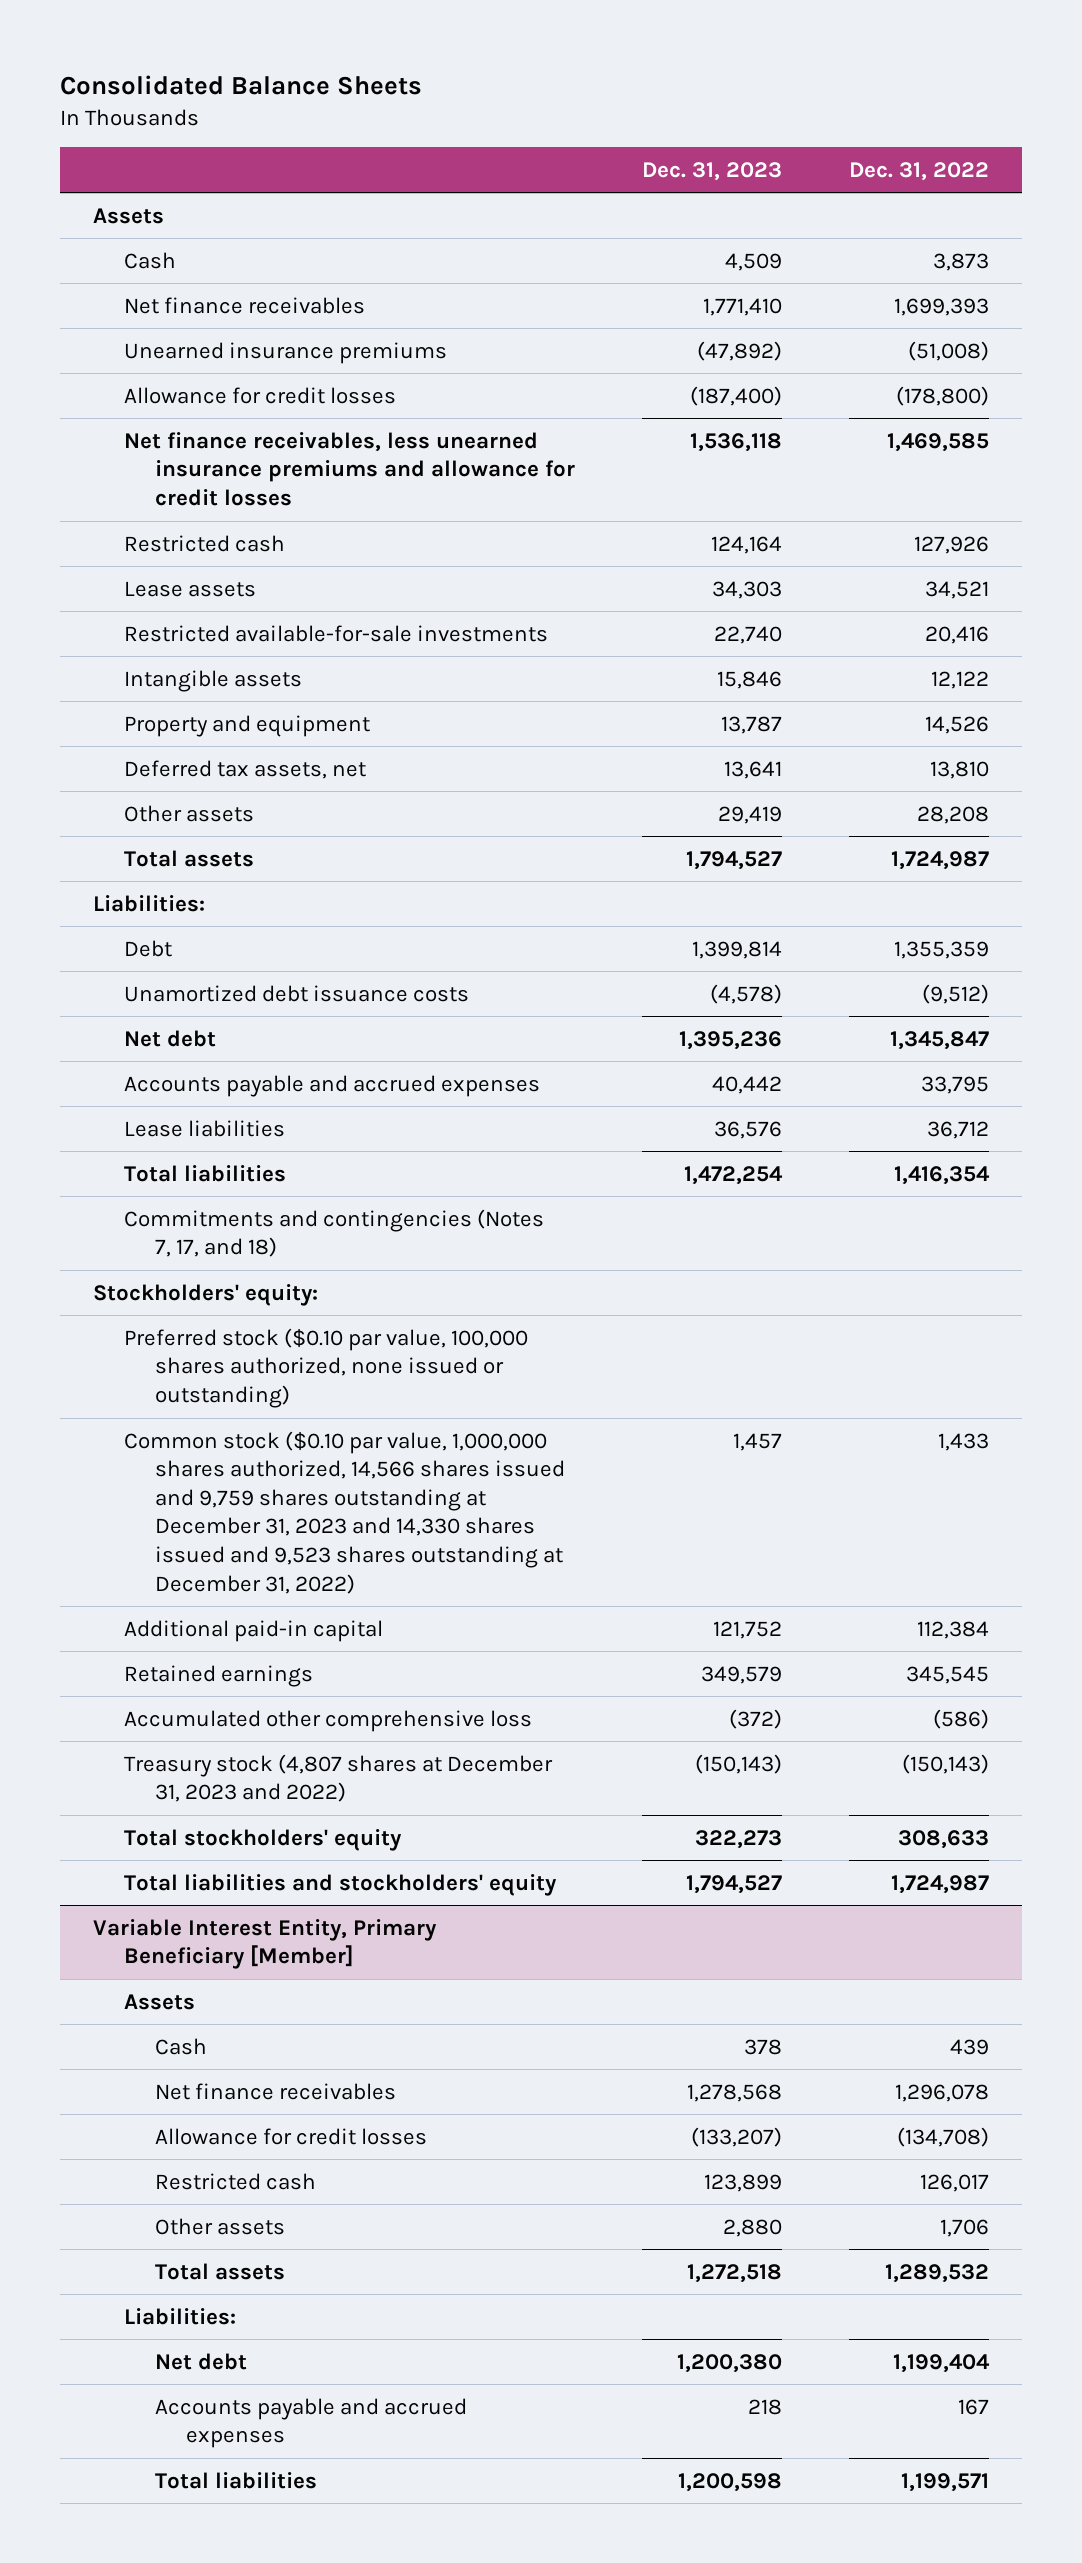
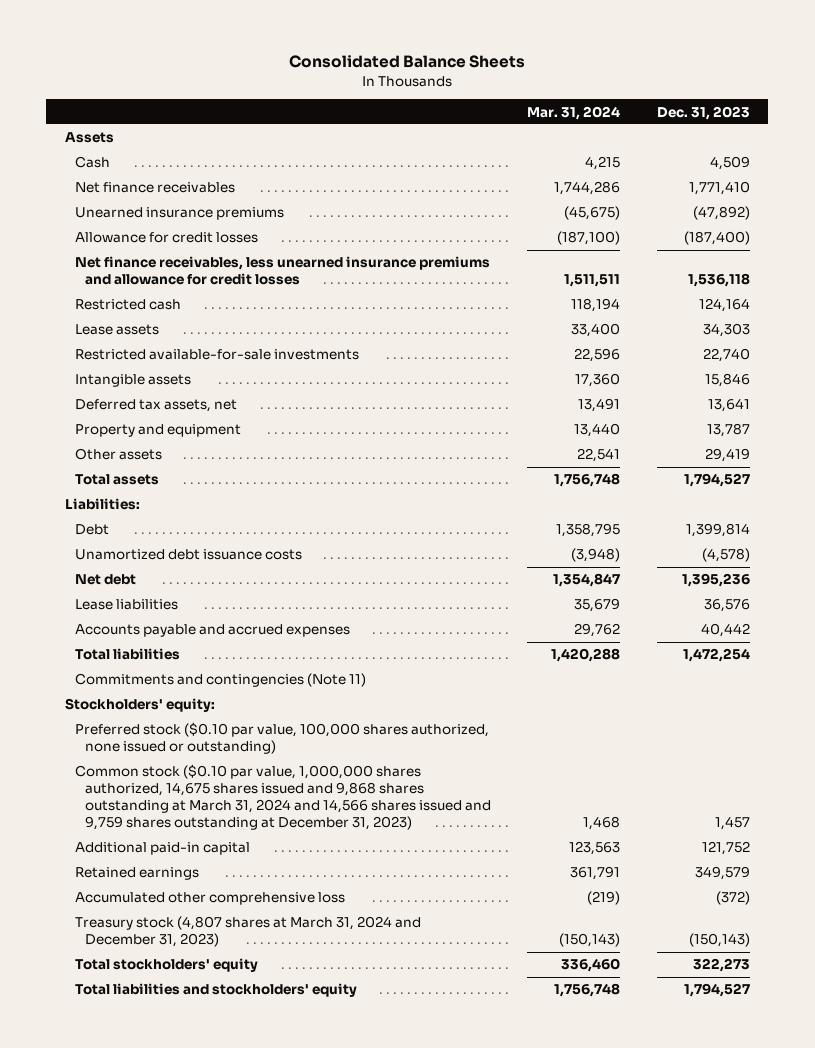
[848,161,989,181] Dec. 31, 2022 -> none
none -> [527,105,621,120] Mar. 31, 2024
[123,714,370,737] Property and equipment -> [74,424,241,438] Property and equipment
[123,1074,540,1097] Accounts payable and accrued expenses -> [74,624,350,638] Accounts payable and accrued expenses
[123,1208,544,1258] Commitments and contingencies (Notes 7, 17, and 18) -> [74,673,366,688] Commitments and contingencies (Note 11)
[123,1430,565,1594] Common stock ($0.10 par value, 1,000,000 shares authorized, 14,566 shares issued and 9,759 shares outstanding at December 31, 2023 and 14,330 shares issued and 9,523 shares outstanding at December 31, 2022) -> [74,764,491,831] Common stock ($0.10 par value, 1,000,000 shares authorized, 14,675 shares issued and 9,868 shares outstanding at March 31, 2024 and 14,566 shares issued and 9,759 shares outstanding at December 31, 2023)
[123,1753,553,1803] Treasury stock (4,807 shares at December 31, 2023 and 2022) -> [74,916,421,948] Treasury stock (4,807 shares at March 31, 2024 and December 31, 2023)
[93,1918,438,1970] Variable Interest Entity, Primary Beneficiary [Member] -> none
[123,1993,195,2010] Assets -> none
[154,2037,207,2055] Cash -> none
[154,2082,396,2100] Net finance receivables -> none
[154,2127,427,2145] Allowance for credit losses -> none
[154,2172,316,2190] Restricted cash -> none
[154,2217,285,2235] Other assets -> none
[154,2262,285,2280] Total assets -> none
[123,2307,236,2325] Liabilities: -> none
[154,2352,247,2370] Net debt -> none
[154,2397,467,2449] Accounts payable and accrued expenses -> none
[154,2471,317,2489] Total liabilities -> none

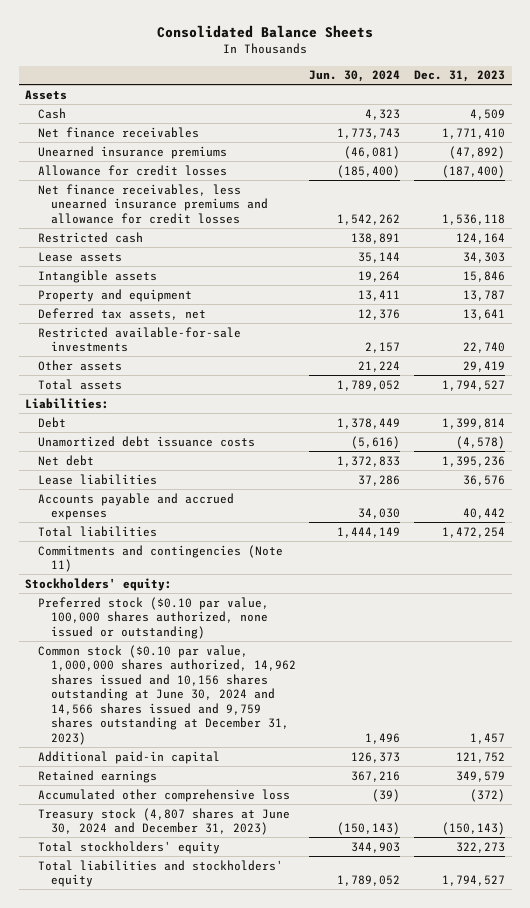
[527,105,621,120] Mar. 31, 2024 -> none
none -> [309,70,401,83] Jun. 30, 2024
[74,399,237,413] Deferred tax assets, net -> [38,307,207,320] Deferred tax assets, net
[74,349,359,361] Restricted available-for-sale investments -> [38,326,242,353] Restricted available-for-sale investments
[74,764,491,831] Common stock ($0.10 par value, 1,000,000 shares authorized, 14,675 shares issued and 9,868 shares outstanding at March 31, 2024 and 14,566 shares issued and 9,759 shares outstanding at December 31, 2023) -> [38,644,296,745] Common stock ($0.10 par value, 1,000,000 shares authorized, 14,962 shares issued and 10,156 shares outstanding at June 30, 2024 and 14,566 shares issued and 9,759 shares outstanding at December 31, 2023)
[74,916,421,948] Treasury stock (4,807 shares at March 31, 2024 and December 31, 2023) -> [38,807,291,836] Treasury stock (4,807 shares at June 30, 2024 and December 31, 2023)

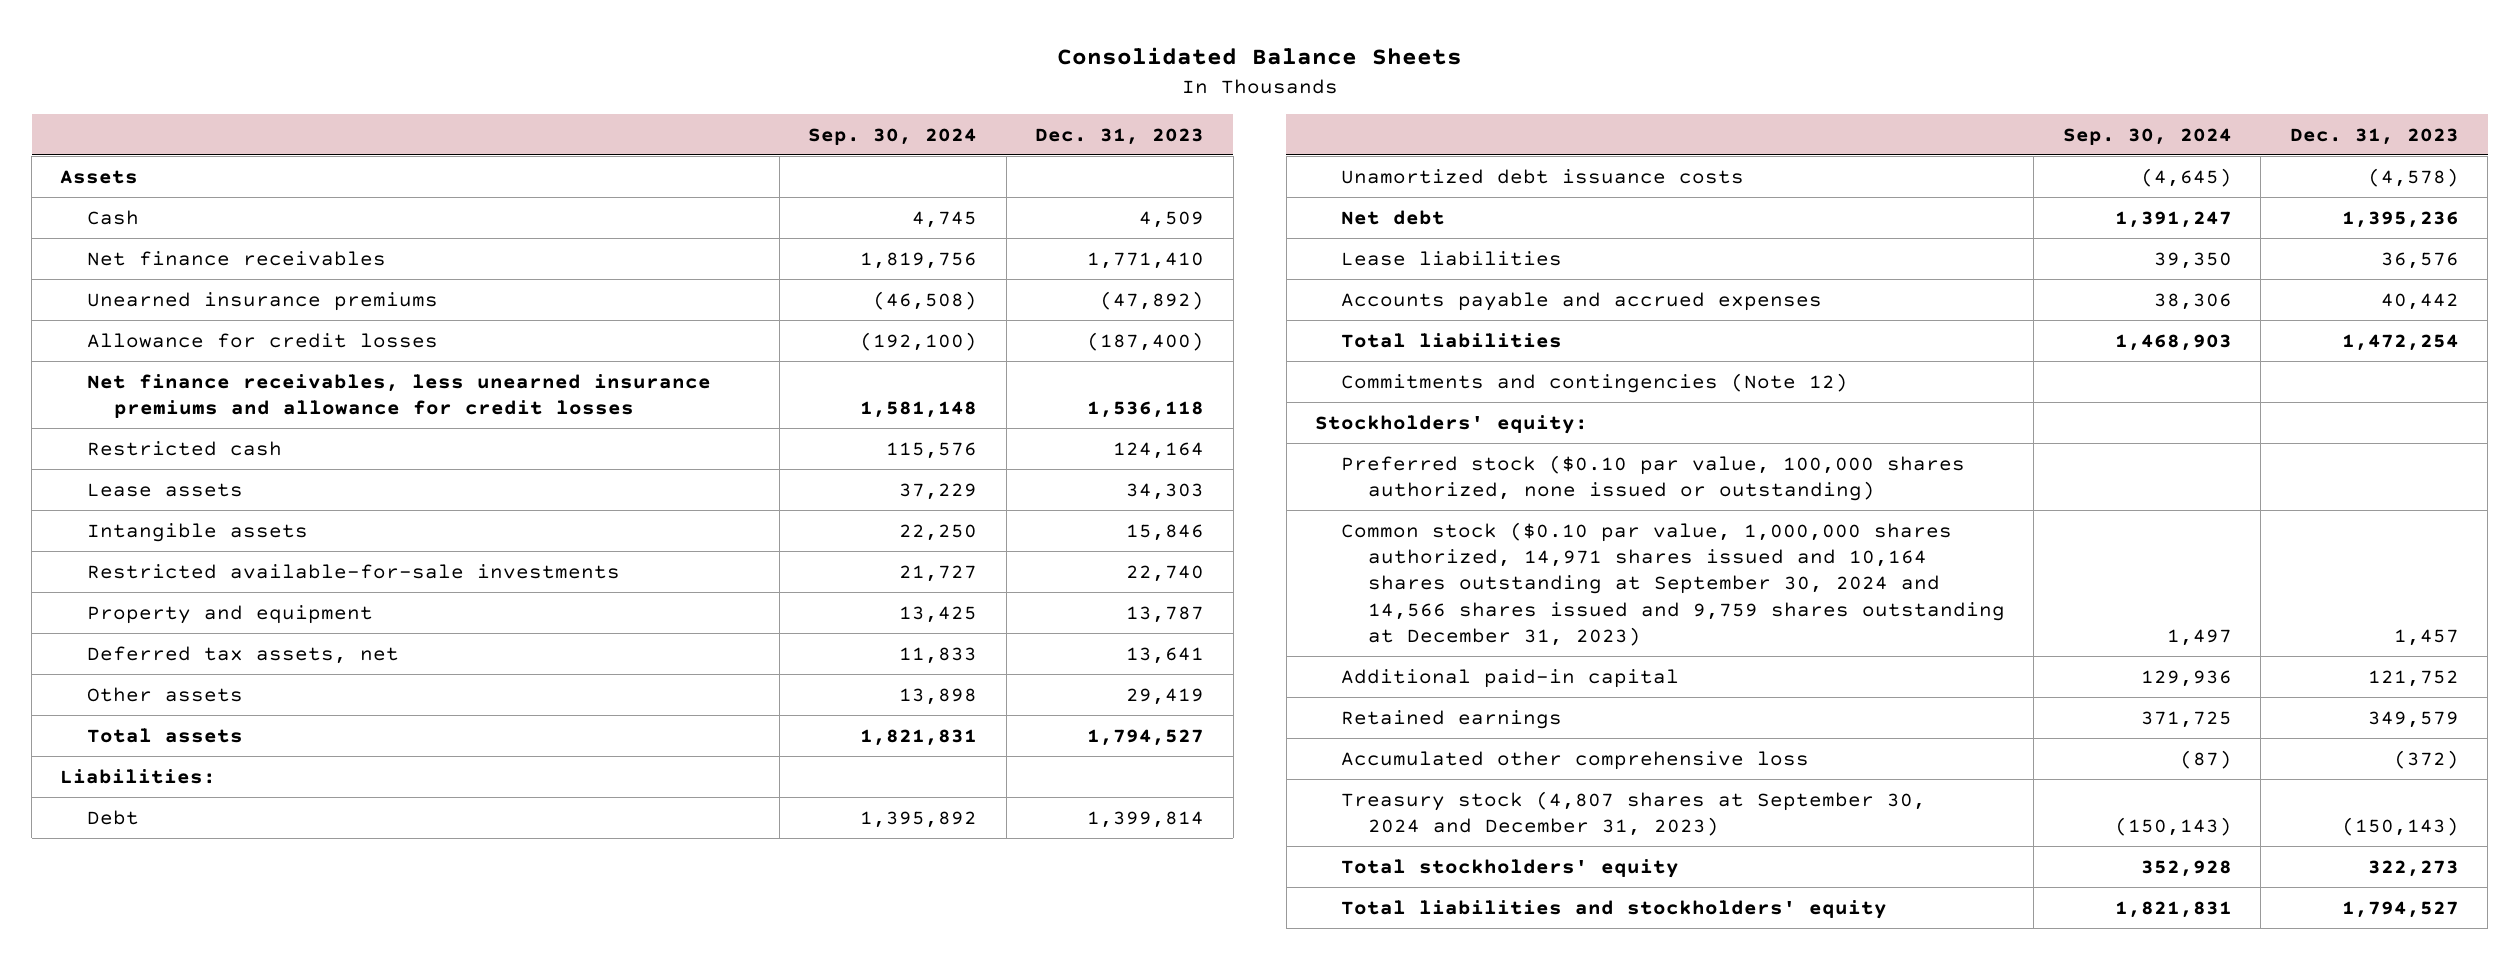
[309,70,401,83] Jun. 30, 2024 -> none
none -> [808,127,978,145] Sep. 30, 2024
[38,326,242,353] Restricted available-for-sale investments -> [87,563,621,579] Restricted available-for-sale investments
[38,544,284,573] Commitments and contingencies (Note 11) -> [1341,372,1849,393] Commitments and contingencies (Note 12)
[38,644,296,745] Common stock ($0.10 par value, 1,000,000 shares authorized, 14,962 shares issued and 10,156 shares outstanding at June 30, 2024 and 14,566 shares issued and 9,759 shares outstanding at December 31, 2023) -> [1341,521,2006,647] Common stock ($0.10 par value, 1,000,000 shares authorized, 14,971 shares issued and 10,164 shares outstanding at September 30, 2024 and 14,566 shares issued and 9,759 shares outstanding at December 31, 2023)
[38,807,291,836] Treasury stock (4,807 shares at June 30, 2024 and December 31, 2023) -> [1341,790,1927,837] Treasury stock (4,807 shares at September 30, 2024 and December 31, 2023)

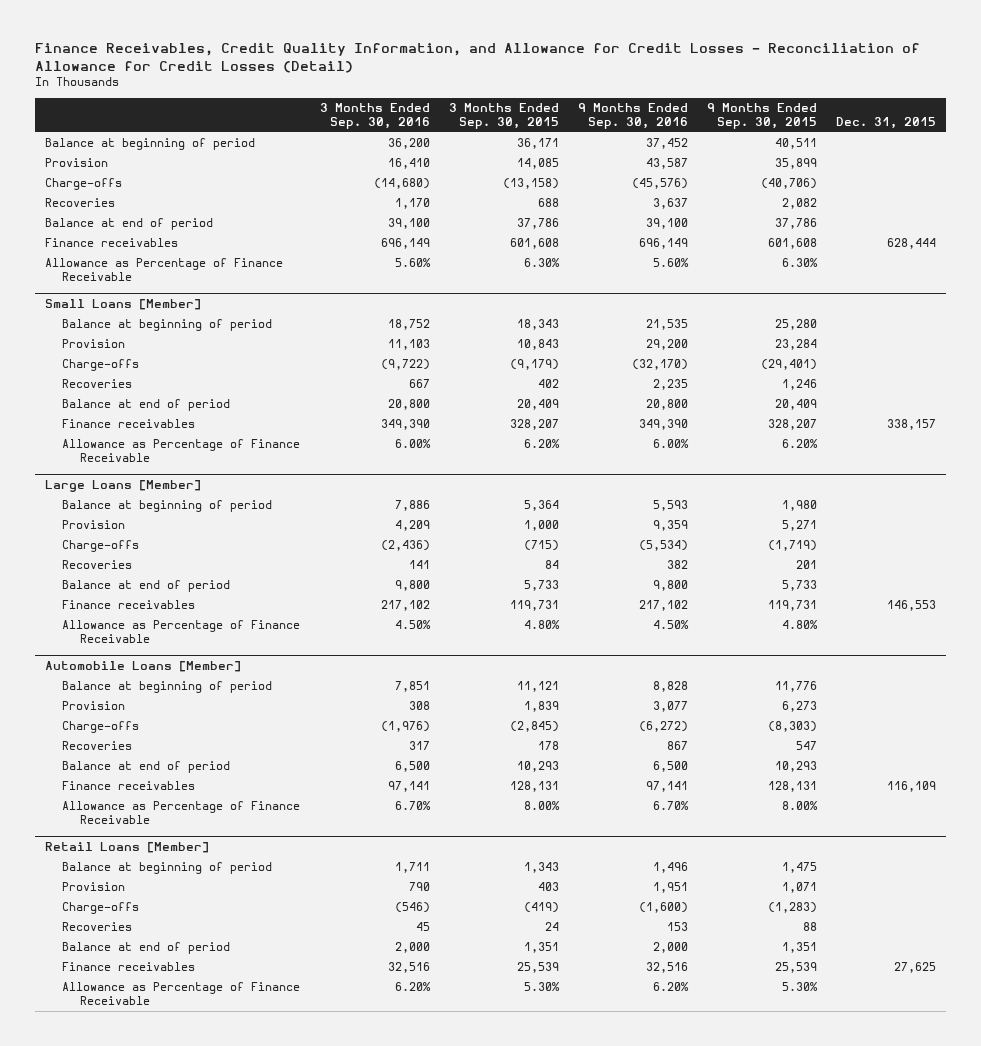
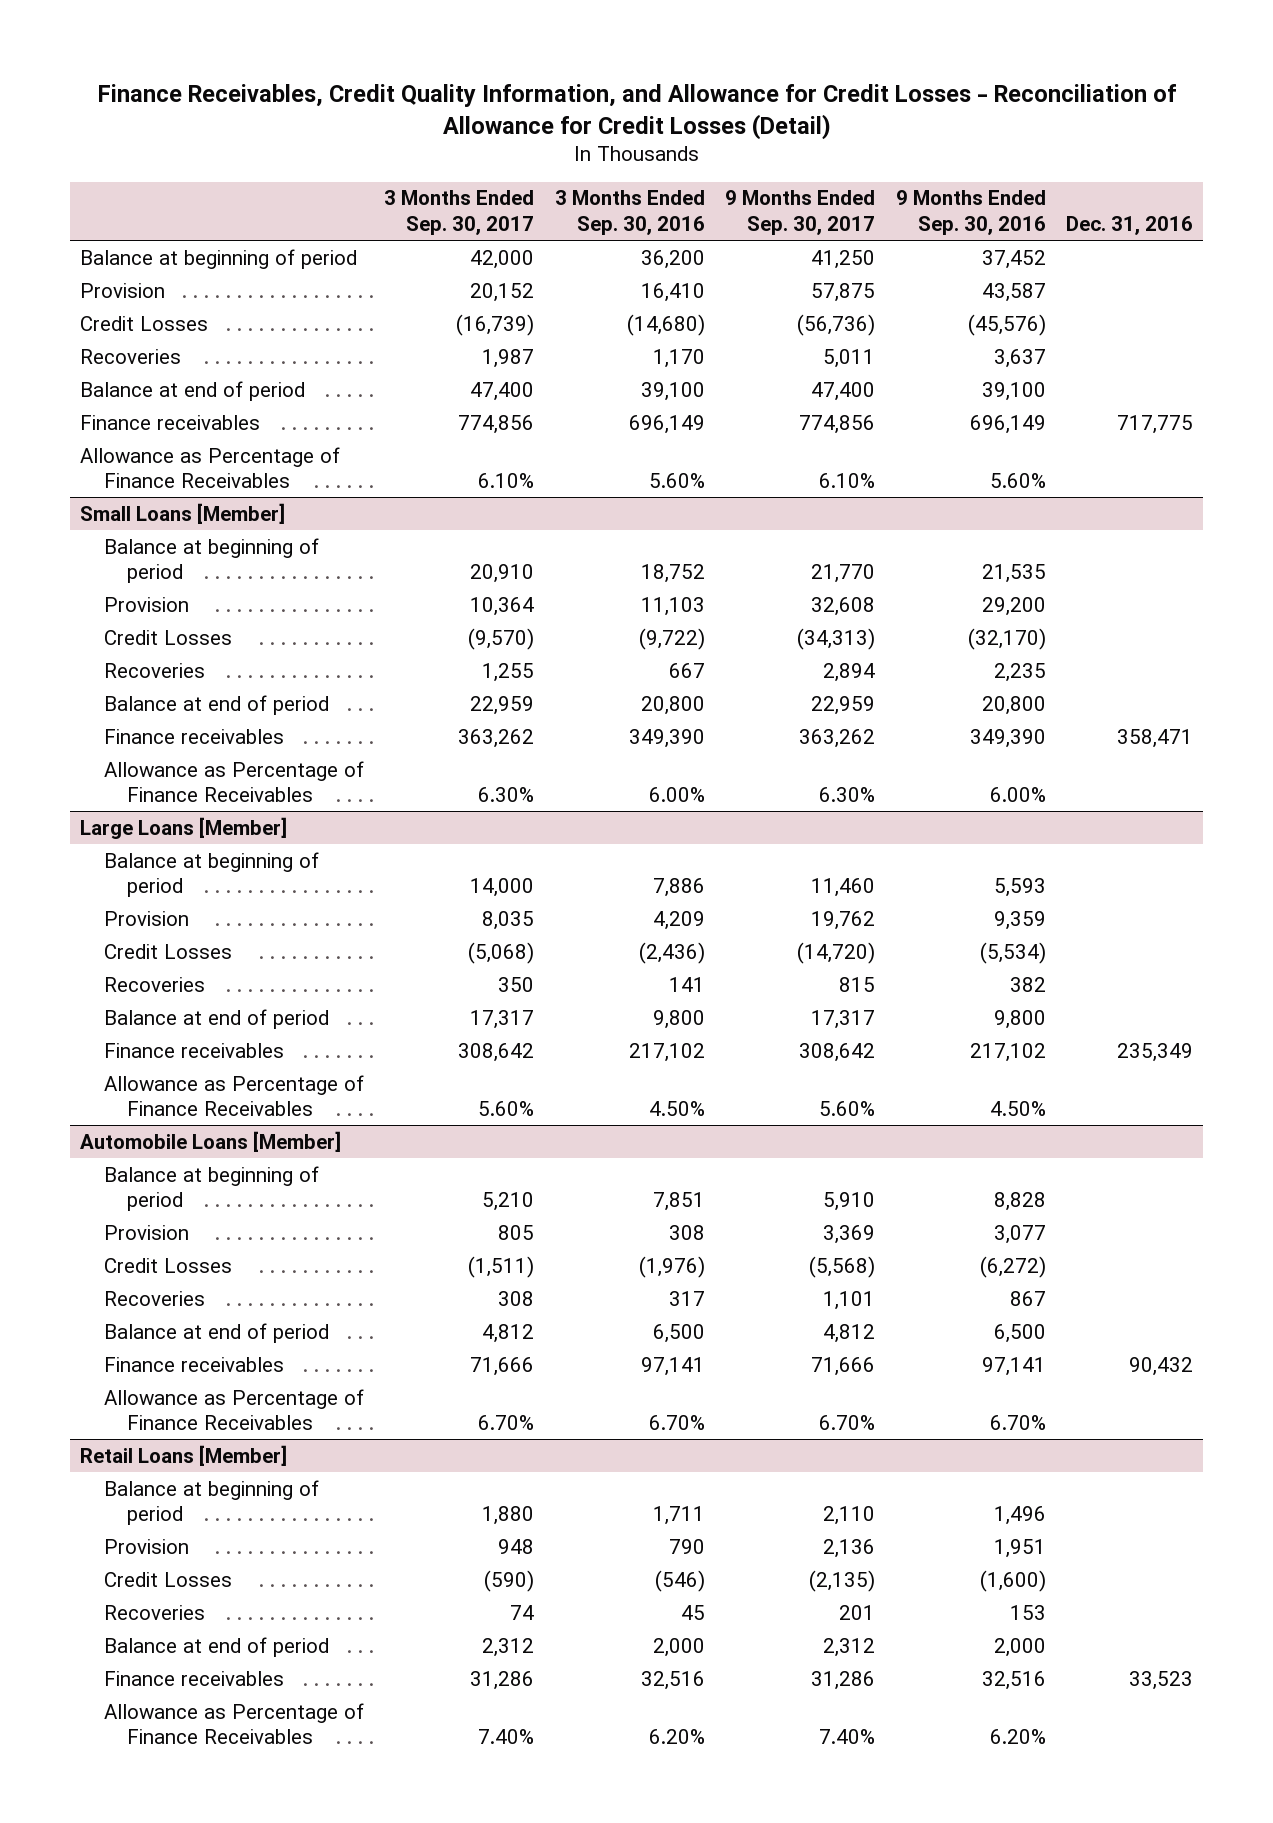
[448,103,559,130] 3 Months Ended Sep. 30, 2015 -> none
[706,103,817,130] 9 Months Ended Sep. 30, 2015 -> none
[836,117,937,130] Dec. 31, 2015 -> none
none -> [384,190,535,235] 3 Months Ended Sep. 30, 2017
none -> [725,190,876,235] 9 Months Ended Sep. 30, 2017
none -> [1066,215,1194,235] Dec. 31, 2016
[45,178,123,191] Charge-offs -> [80,315,209,331] Credit Losses
[45,258,284,282] Allowance as Percentage of Finance Receivable -> [80,446,341,489] Allowance as Percentage of Finance Receivables
[62,359,140,372] Charge-offs -> [103,629,232,645] Credit Losses
[62,439,301,463] Allowance as Percentage of Finance Receivable -> [103,760,364,803] Allowance as Percentage of Finance Receivables
[62,540,140,553] Charge-offs -> [103,943,232,959] Credit Losses
[62,620,301,644] Allowance as Percentage of Finance Receivable -> [103,1074,364,1117] Allowance as Percentage of Finance Receivables
[62,721,140,734] Charge-offs -> [103,1257,232,1273] Credit Losses
[62,801,301,825] Allowance as Percentage of Finance Receivable -> [103,1388,364,1431] Allowance as Percentage of Finance Receivables
[62,902,140,915] Charge-offs -> [103,1571,232,1587] Credit Losses
[62,982,301,1006] Allowance as Percentage of Finance Receivable -> [103,1702,364,1745] Allowance as Percentage of Finance Receivables

